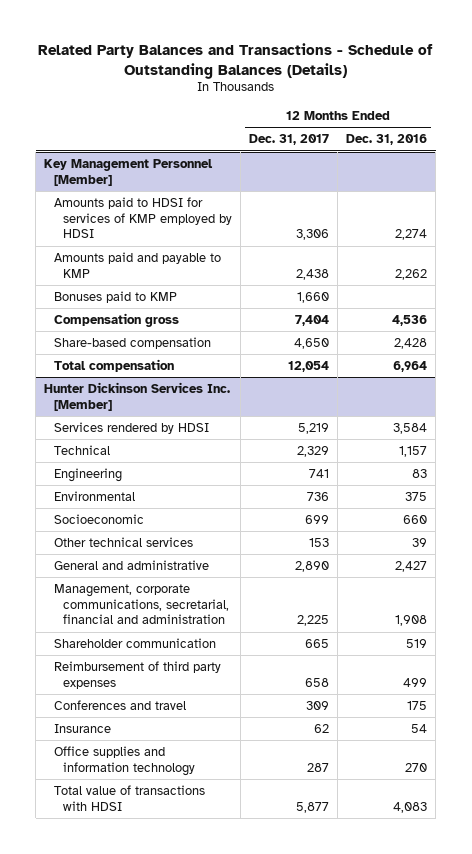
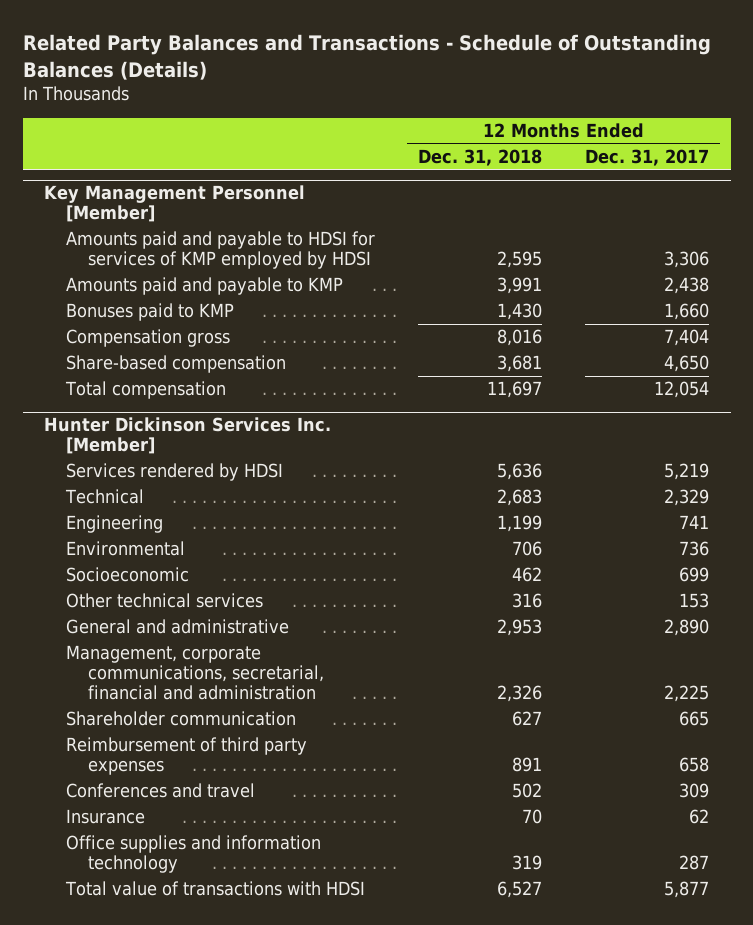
[346,134,428,146] Dec. 31, 2016 -> none
none -> [418,148,543,166] Dec. 31, 2018
[53,196,233,239] Amounts paid to HDSI for services of KMP employed by HDSI -> [66,231,376,270] Amounts paid and payable to HDSI for services of KMP employed by HDSI

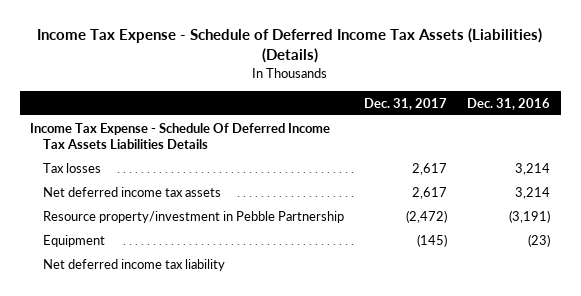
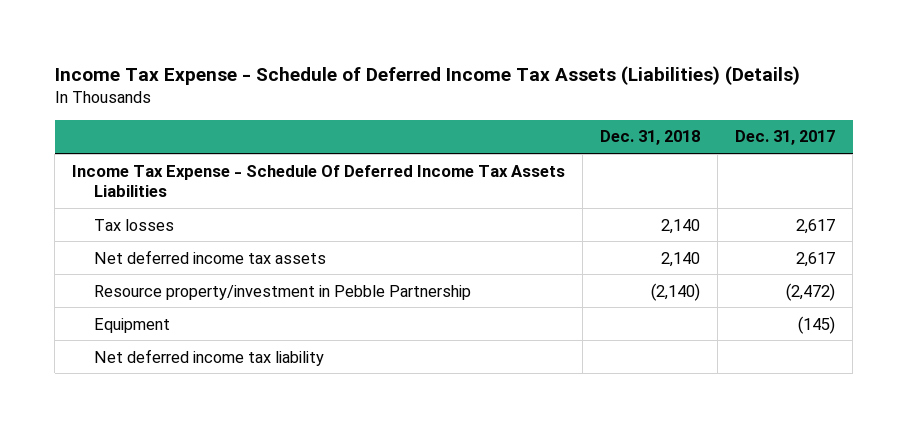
[467,97,551,110] Dec. 31, 2016 -> none
none -> [600,130,701,146] Dec. 31, 2018
[30,122,331,149] Income Tax Expense - Schedule Of Deferred Income Tax Assets Liabilities Details -> [72,164,566,198] Income Tax Expense - Schedule Of Deferred Income Tax Assets Liabilities

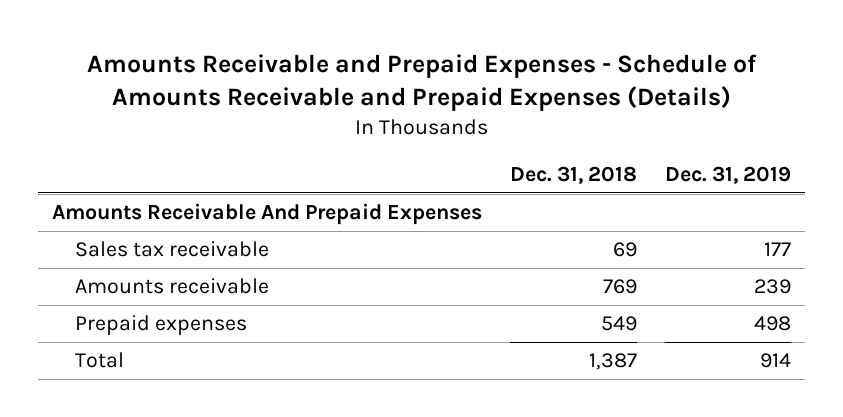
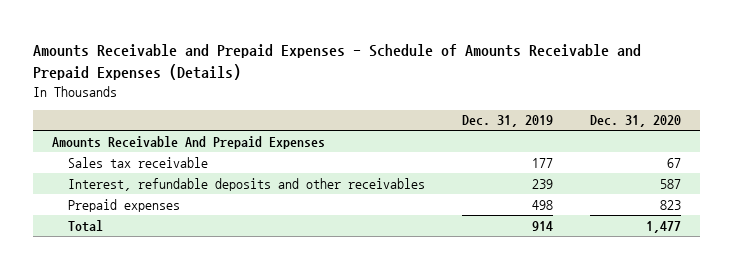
[510,166,638,185] Dec. 31, 2018 -> none
none -> [590,115,682,128] Dec. 31, 2020
[75,278,270,295] Amounts receivable -> [67,177,425,191] Interest, refundable deposits and other receivables

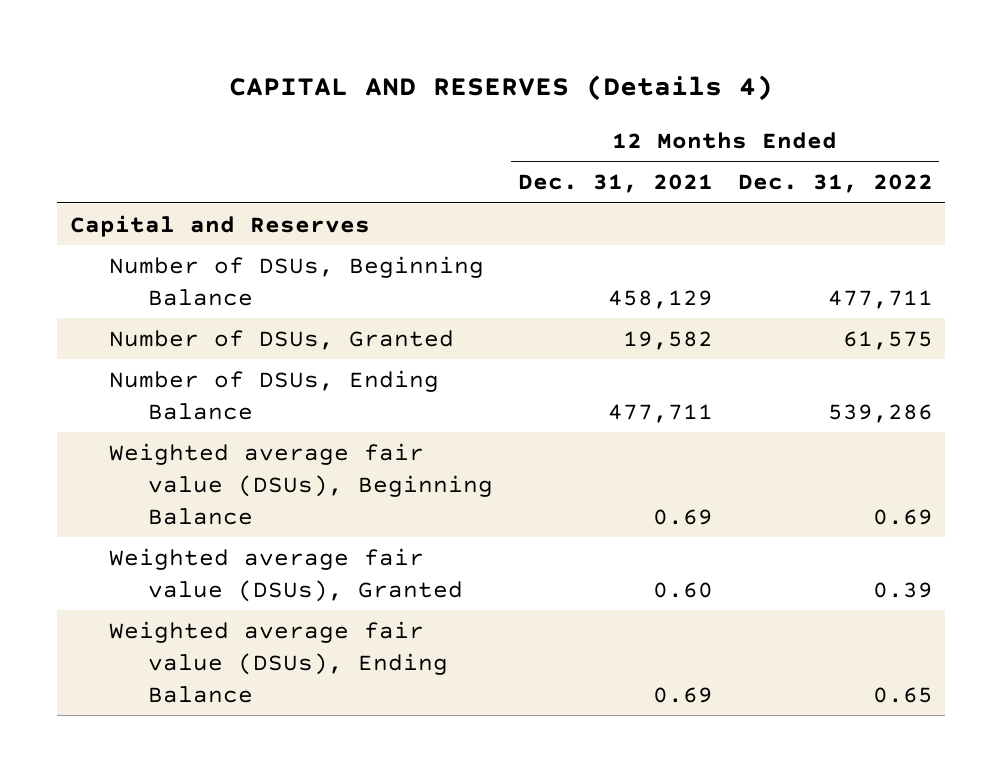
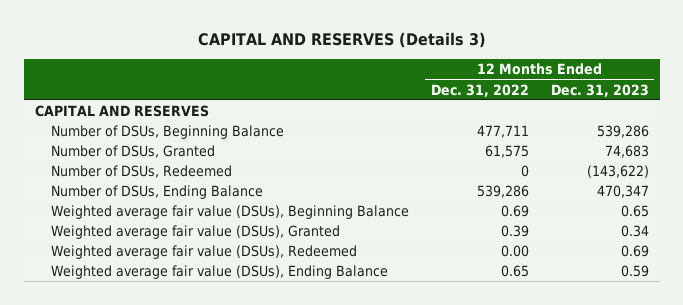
[229,75,774,102] CAPITAL AND RESERVES (Details 4) -> [197,32,486,49] CAPITAL AND RESERVES (Details 3)
[517,174,713,194] Dec. 31, 2021 -> none
none -> [550,83,649,97] Dec. 31, 2023
[69,214,370,237] Capital and Reserves -> [34,105,209,118] CAPITAL AND RESERVES
none -> [50,165,232,179] Number of DSUs, Redeemed
none -> [50,245,357,260] Weighted average fair value (DSUs), Redeemed

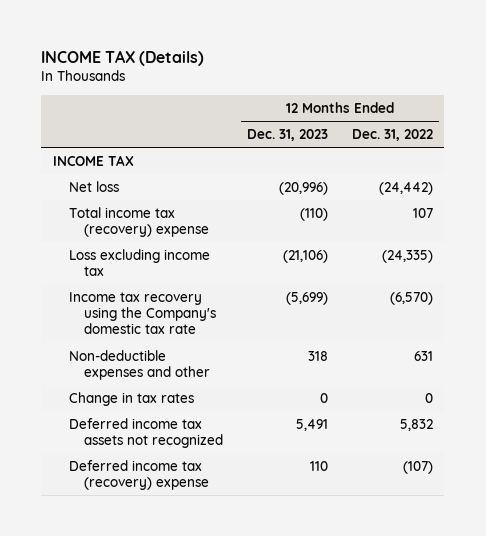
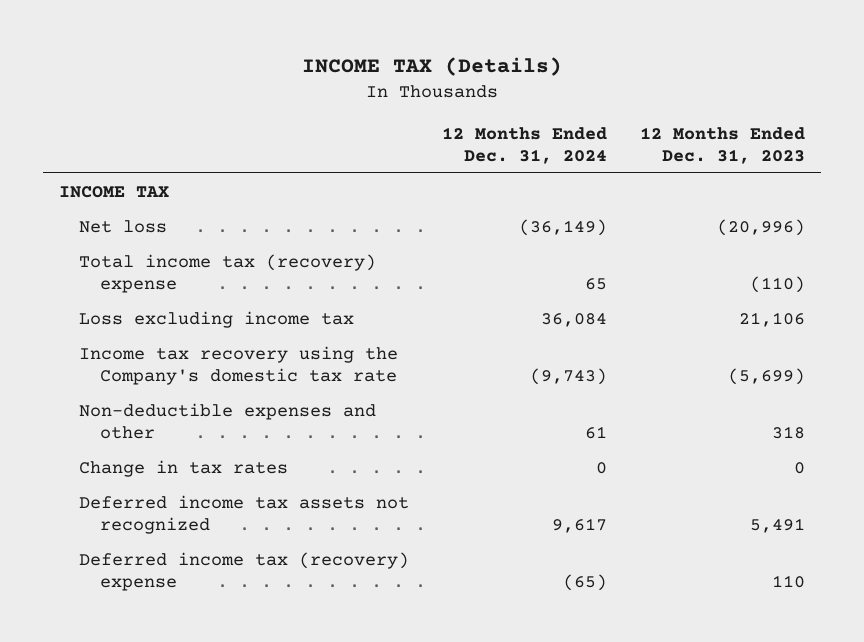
[351,128,433,141] Dec. 31, 2022 -> none
none -> [441,126,607,164] 12 Months Ended Dec. 31, 2024
[282,249,328,263] (21,106) -> [738,312,805,328] 21,106

